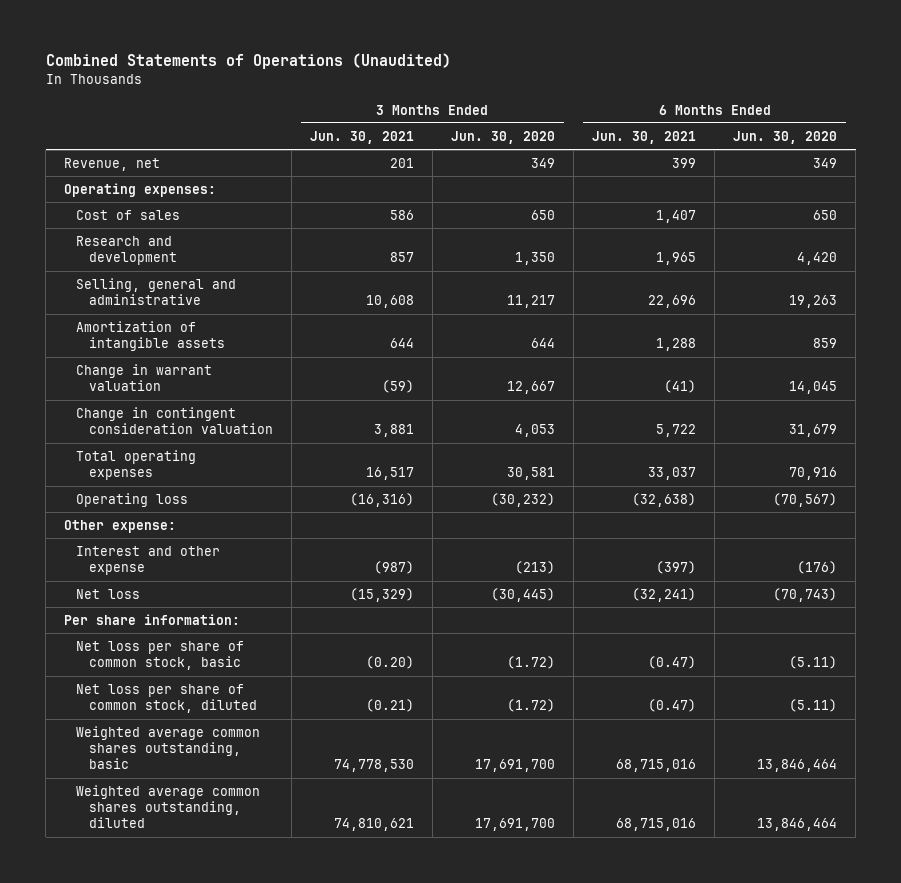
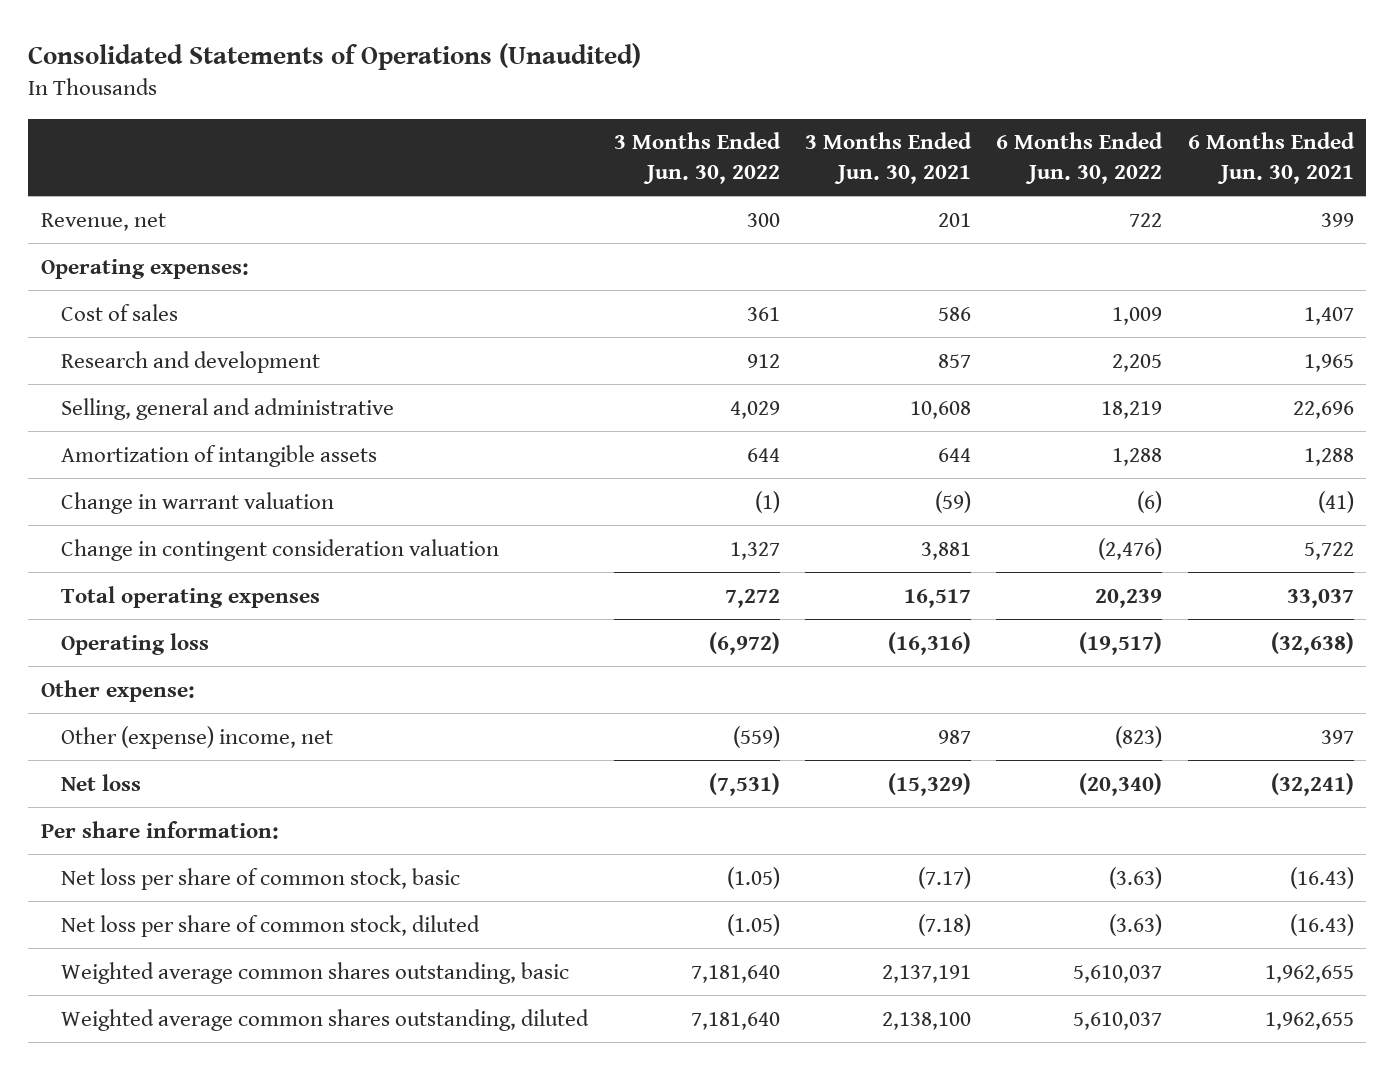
[45,52,451,69] Combined Statements of Operations (Unaudited) -> [28,43,642,71] Consolidated Statements of Operations (Unaudited)
[450,130,555,144] Jun. 30, 2020 -> none
[733,130,838,144] Jun. 30, 2020 -> none
none -> [613,132,781,184] 3 Months Ended Jun. 30, 2022
none -> [996,132,1164,184] 6 Months Ended Jun. 30, 2022
[76,545,221,576] Interest and other expense -> [61,725,334,749] Other (expense) income, net
[373,561,414,575] (987) -> [938,729,972,744] 987
[656,561,697,575] (397) -> [1320,729,1354,744] 397
[365,656,414,670] (0.20) -> [918,866,972,889] (7.17)
[648,656,697,670] (0.47) -> [1289,866,1354,889] (16.43)
[365,699,414,713] (0.21) -> [918,913,972,936] (7.18)
[648,699,697,713] (0.47) -> [1289,913,1354,936] (16.43)
[333,759,414,773] 74,778,530 -> [882,964,972,983] 2,137,191
[616,759,697,773] 68,715,016 -> [1264,964,1354,983] 1,962,655
[333,818,414,832] 74,810,621 -> [882,1011,972,1030] 2,138,100
[616,818,697,832] 68,715,016 -> [1264,1011,1354,1030] 1,962,655

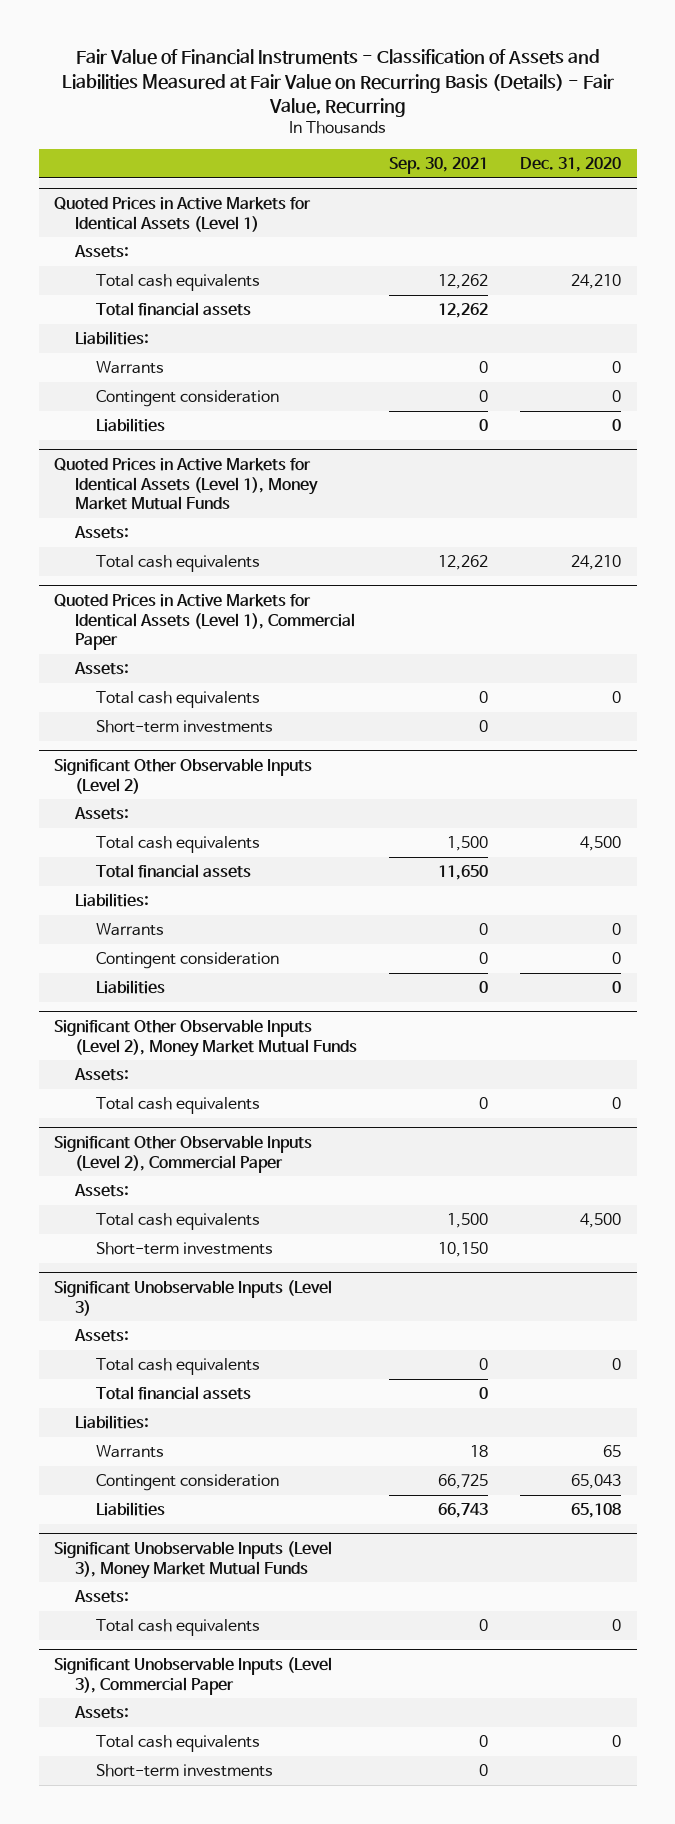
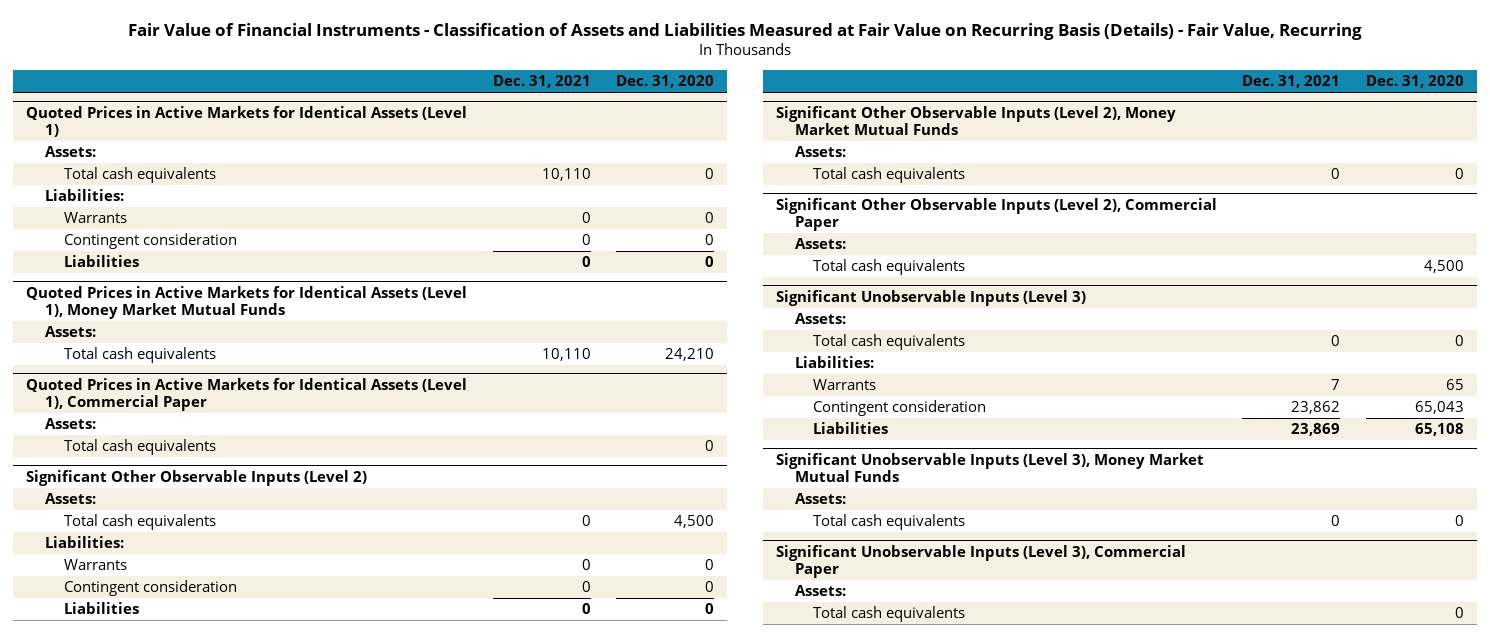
[388,157,488,175] Sep. 30, 2021 -> none
none -> [492,75,591,89] Dec. 31, 2021
[95,302,251,317] Total financial assets -> none
[570,274,621,290] 24,210 -> [705,168,715,180] 0
[95,720,273,734] Short-term investments -> none
[95,864,251,879] Total financial assets -> none
[95,1242,273,1256] Short-term investments -> none
[95,1386,251,1401] Total financial assets -> none
[95,1764,273,1778] Short-term investments -> none

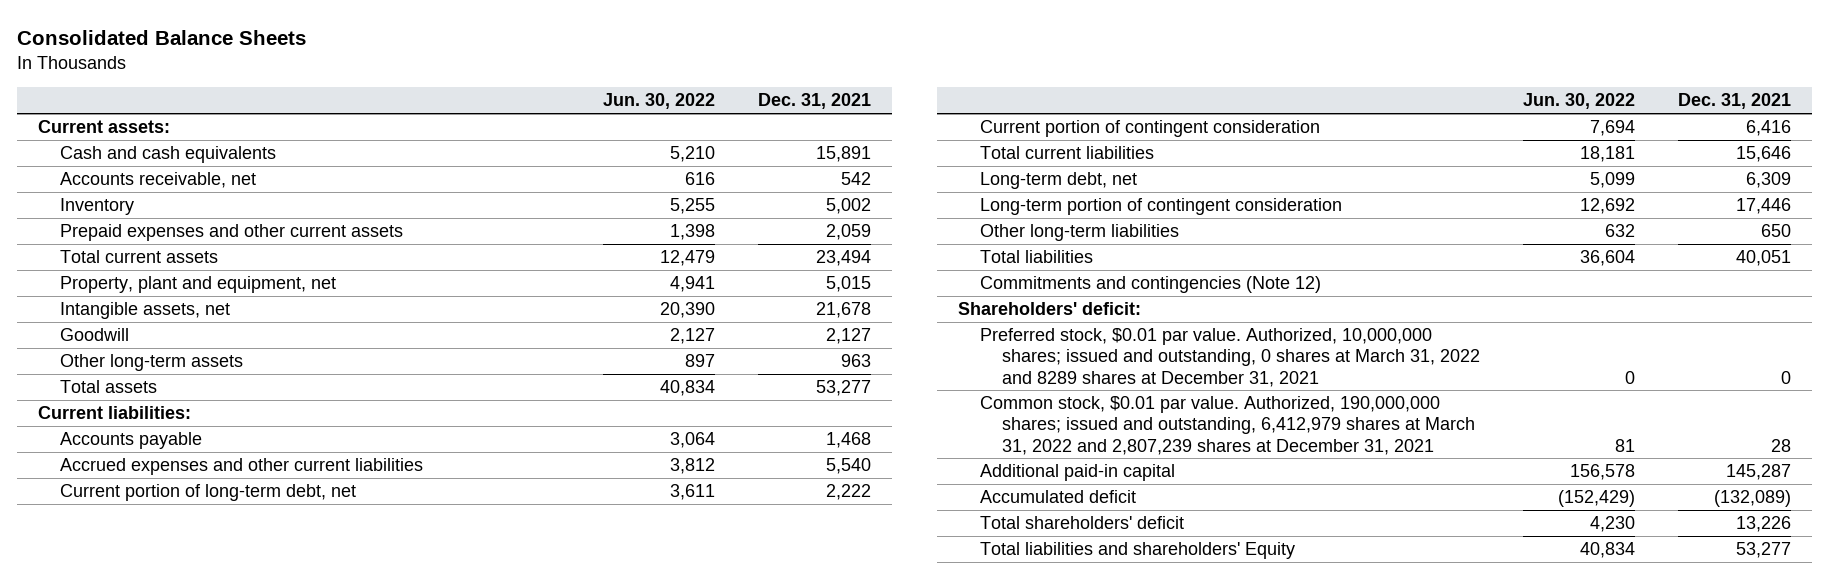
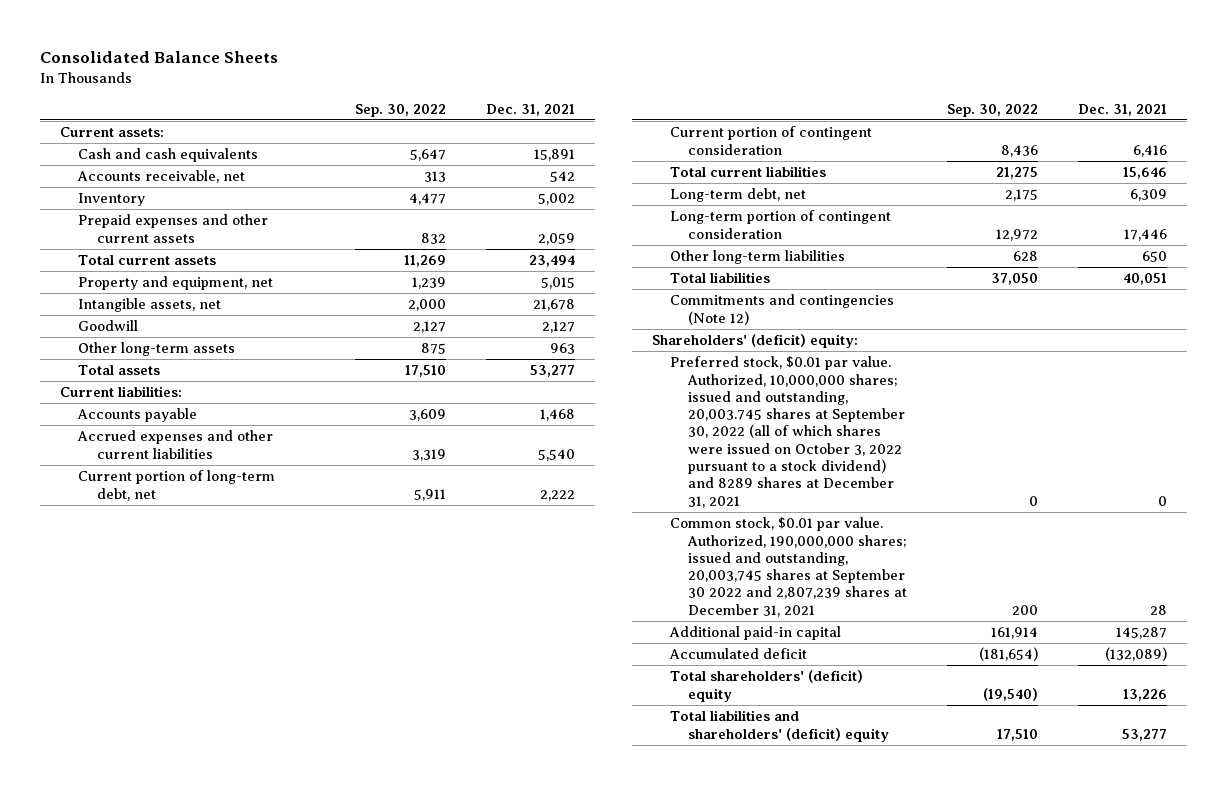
[602,93,715,110] Jun. 30, 2022 -> none
none -> [355,103,447,117] Sep. 30, 2022
[60,276,337,294] Property, plant and equipment, net -> [78,276,274,291] Property and equipment, net
[958,302,1142,316] Shareholders' deficit: -> [651,334,858,349] Shareholders' (deficit) equity:
[980,328,1480,387] Preferred stock, $0.01 par value. Authorized, 10,000,000 shares; issued and outstanding, 0 shares at March 31, 2022 and 8289 shares at December 31, 2021 -> [670,356,906,508] Preferred stock, $0.01 par value. Authorized, 10,000,000 shares; issued and outstanding, 20,003.745 shares at September 30, 2022 (all of which shares were issued on October 3, 2022 pursuant to a stock dividend) and 8289 shares at December 31, 2021
[980,396,1475,455] Common stock, $0.01 par value. Authorized, 190,000,000 shares; issued and outstanding, 6,412,979 shares at March 31, 2022 and 2,807,239 shares at December 31, 2021 -> [670,517,908,617] Common stock, $0.01 par value. Authorized, 190,000,000 shares; issued and outstanding, 20,003,745 shares at September 30 2022 and 2,807,239 shares at December 31, 2021
[980,516,1185,530] Total shareholders' deficit -> [670,670,864,702] Total shareholders' (deficit) equity
[980,542,1296,560] Total liabilities and shareholders' Equity -> [670,710,890,742] Total liabilities and shareholders' (deficit) equity

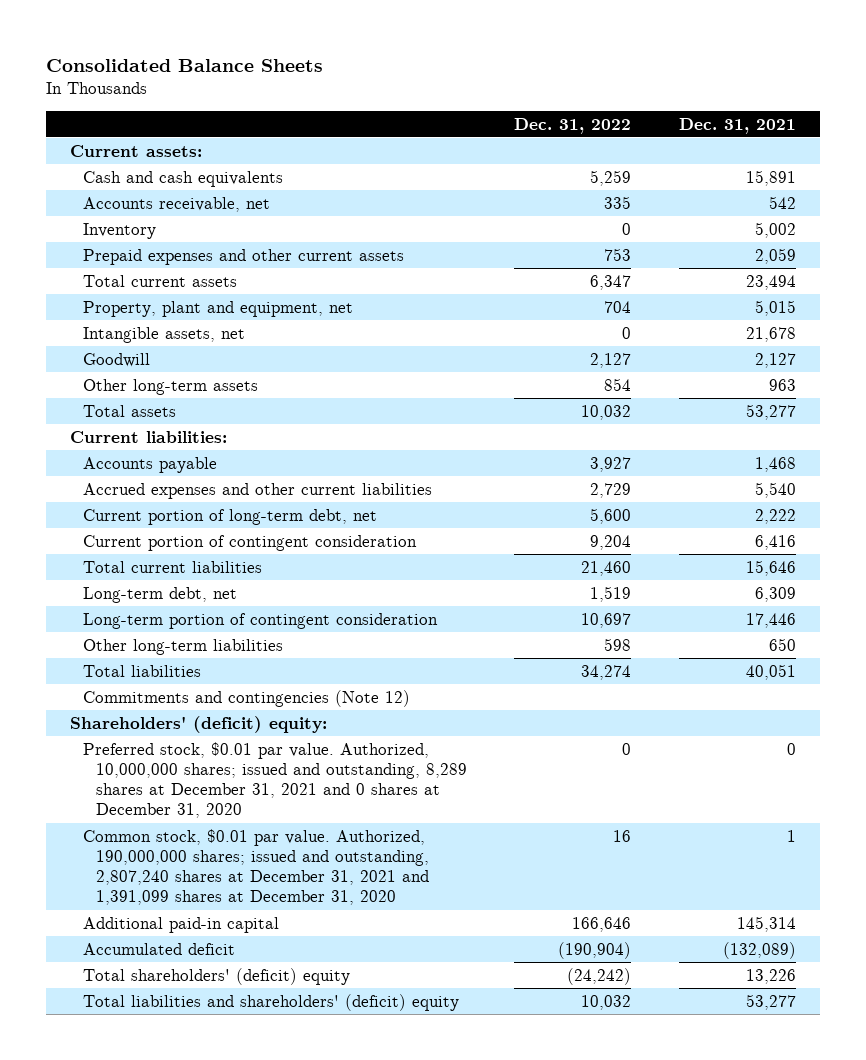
[355,103,447,117] Sep. 30, 2022 -> none
none -> [514,117,632,134] Dec. 31, 2022
[78,276,274,291] Property and equipment, net -> [82,300,353,317] Property, plant and equipment, net
[670,356,906,508] Preferred stock, $0.01 par value. Authorized, 10,000,000 shares; issued and outstanding, 20,003.745 shares at September 30, 2022 (all of which shares were issued on October 3, 2022 pursuant to a stock dividend) and 8289 shares at December 31, 2021 -> [82,741,467,819] Preferred stock, $0.01 par value. Authorized, 10,000,000 shares; issued and outstanding, 8,289 shares at December 31, 2021 and 0 shares at December 31, 2020
[670,517,908,617] Common stock, $0.01 par value. Authorized, 190,000,000 shares; issued and outstanding, 20,003,745 shares at September 30 2022 and 2,807,239 shares at December 31, 2021 -> [82,828,429,906] Common stock, $0.01 par value. Authorized, 190,000,000 shares; issued and outstanding, 2,807,240 shares at December 31, 2021 and 1,391,099 shares at December 31, 2020
[1150,604,1168,615] 28 -> [786,829,796,842] 1
[1116,627,1168,640] 145,287 -> [736,915,796,932] 145,314

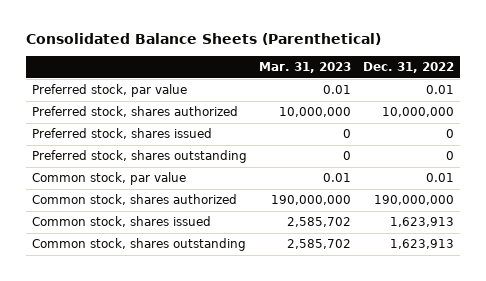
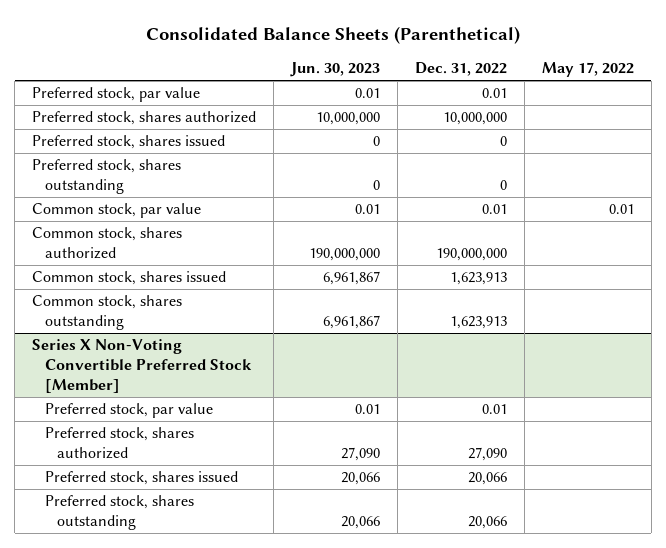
[258,61,351,73] Mar. 31, 2023 -> none
none -> [290,62,381,78] Jun. 30, 2023
none -> [541,62,634,78] May 17, 2022
none -> [32,339,252,394] Series X Non-Voting Convertible Preferred Stock [Member]
none -> [44,403,213,419] Preferred stock, par value
none -> [44,427,194,460] Preferred stock, shares authorized
none -> [44,471,238,486] Preferred stock, shares issued
none -> [44,495,194,531] Preferred stock, shares outstanding

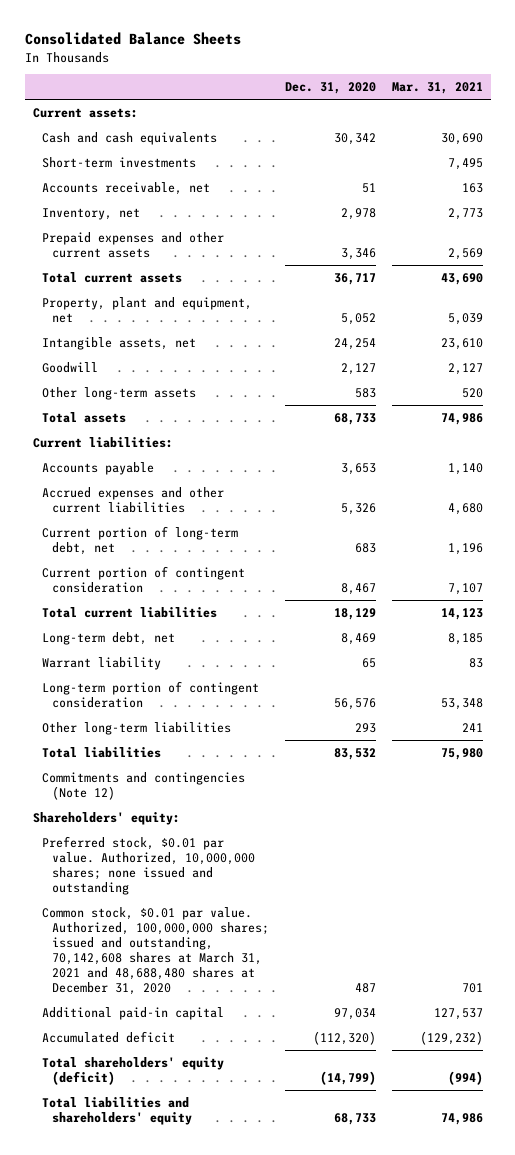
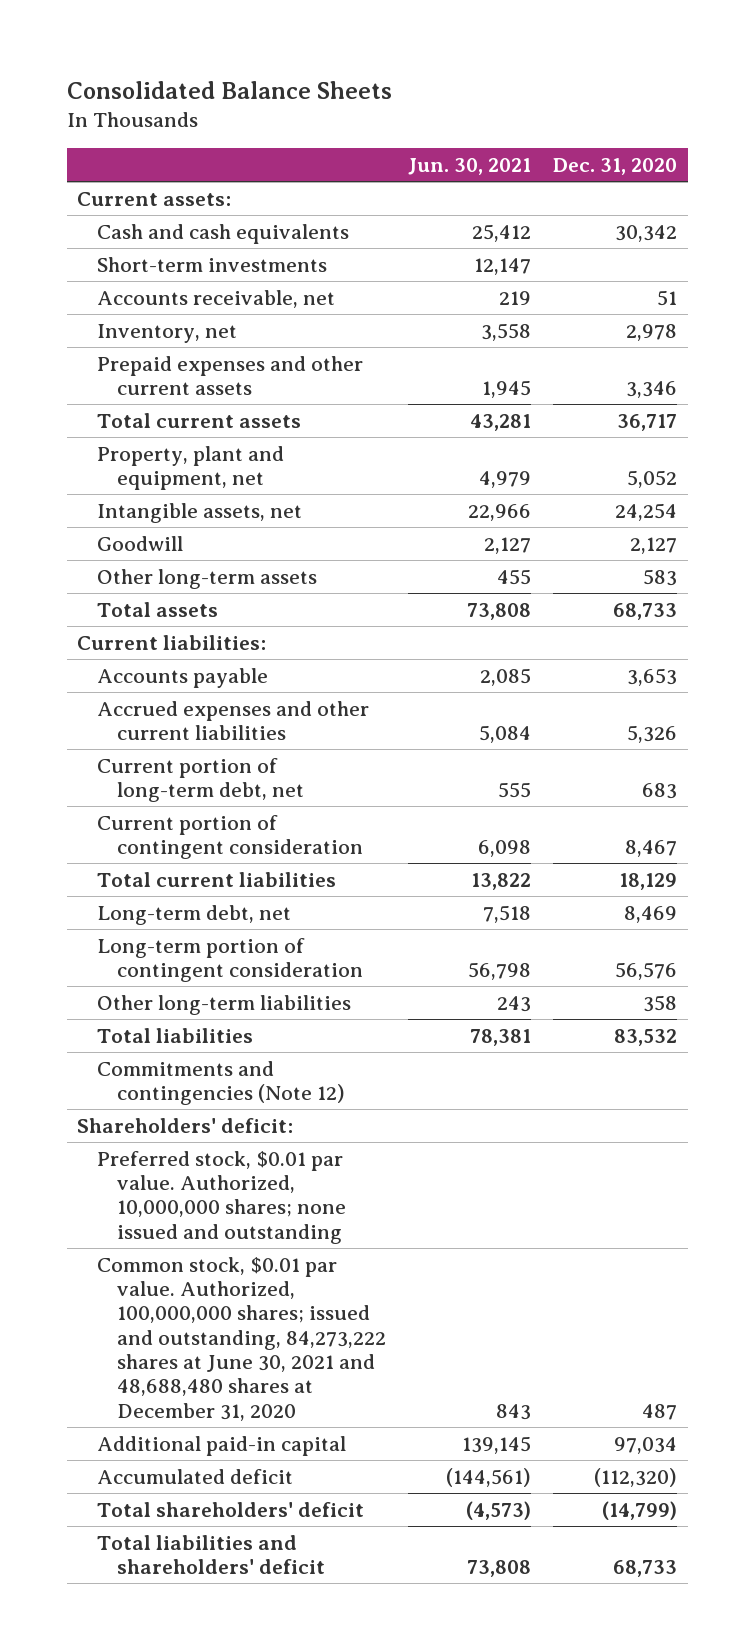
[391,82,483,95] Mar. 31, 2021 -> none
none -> [408,157,532,175] Jun. 30, 2021
[42,656,162,670] Warrant liability -> none
[354,722,376,733] 293 -> [642,994,677,1012] 358
[32,811,180,825] Shareholders' equity: -> [77,1117,294,1133] Shareholders' deficit:
[42,906,269,995] Common stock, $0.01 par value. Authorized, 100,000,000 shares; issued and outstanding, 70,142,608 shares at March 31, 2021 and 48,688,480 shares at December 31, 2020 -> [97,1256,387,1421] Common stock, $0.01 par value. Authorized, 100,000,000 shares; issued and outstanding, 84,273,222 shares at June 30, 2021 and 48,688,480 shares at December 31, 2020
[42,1056,225,1085] Total shareholders' equity (deficit) -> [97,1501,365,1517] Total shareholders' deficit
[42,1096,192,1125] Total liabilities and shareholders' equity -> [97,1534,326,1575] Total liabilities and shareholders' deficit

